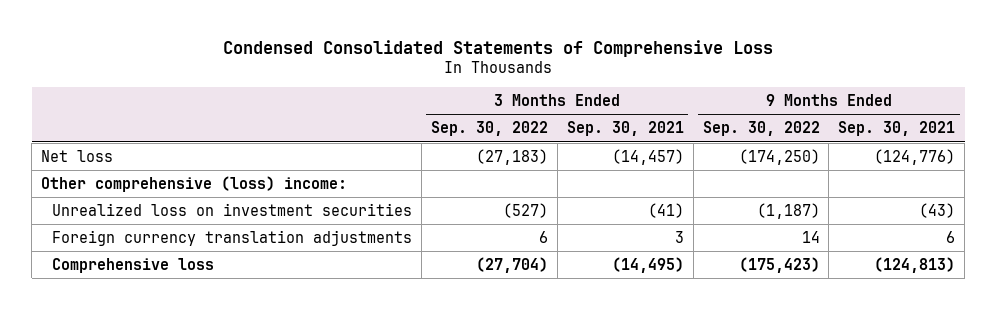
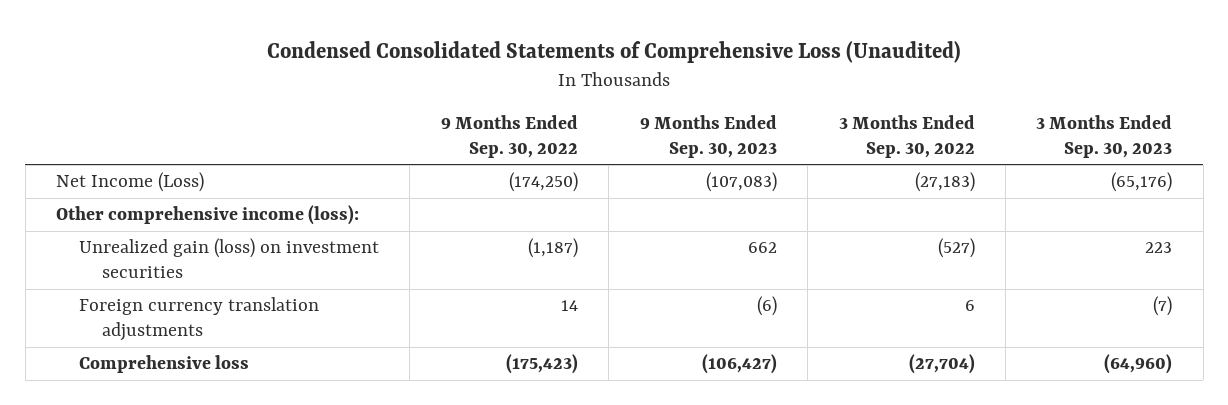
[223,39,774,57] Condensed Consolidated Statements of Comprehensive Loss -> [267,40,962,63] Condensed Consolidated Statements of Comprehensive Loss (Unaudited)
[566,121,684,137] Sep. 30, 2021 -> none
[838,121,956,137] Sep. 30, 2021 -> none
none -> [639,114,777,158] 9 Months Ended Sep. 30, 2023
none -> [1036,114,1173,158] 3 Months Ended Sep. 30, 2023
[41,149,114,162] Net loss -> [56,172,205,193] Net Income (Loss)
[41,175,348,192] Other comprehensive (loss) income: -> [56,205,360,226] Other comprehensive income (loss):
[51,202,412,216] Unrealized loss on investment securities -> [79,238,380,279] Unrealized gain (loss) on investment securities

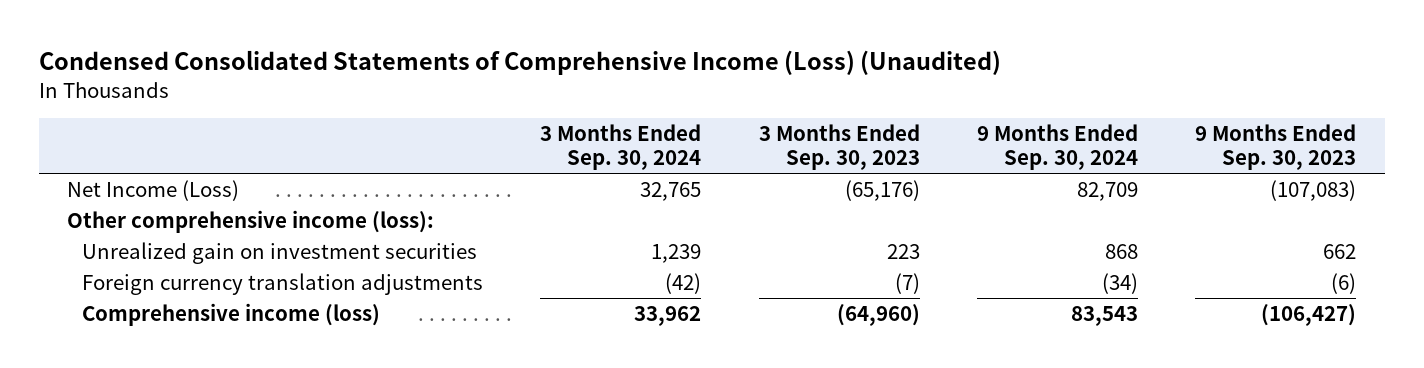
[267,40,962,63] Condensed Consolidated Statements of Comprehensive Loss (Unaudited) -> [38,50,1001,76] Condensed Consolidated Statements of Comprehensive Income (Loss) (Unaudited)
[440,114,578,158] 9 Months Ended Sep. 30, 2022 -> none
[838,114,975,158] 3 Months Ended Sep. 30, 2022 -> none
none -> [540,123,702,171] 3 Months Ended Sep. 30, 2024
none -> [976,123,1138,171] 9 Months Ended Sep. 30, 2024
[79,238,380,279] Unrealized gain (loss) on investment securities -> [81,241,477,264] Unrealized gain on investment securities
[79,355,250,374] Comprehensive loss -> [81,302,380,326] Comprehensive income (loss)

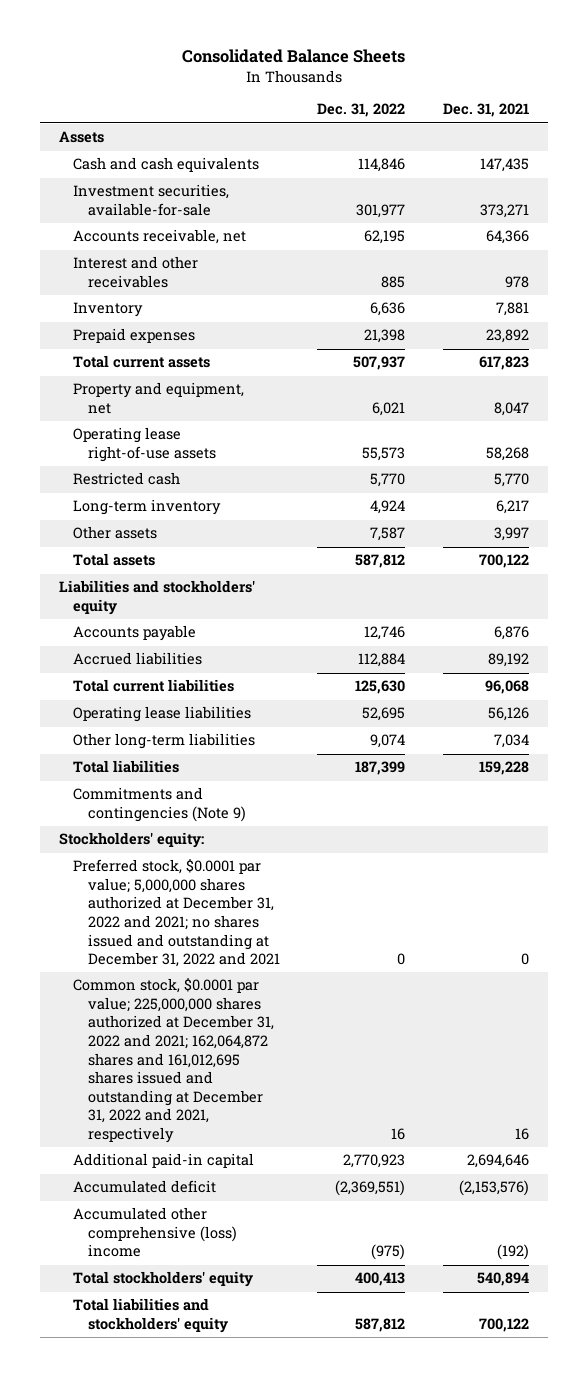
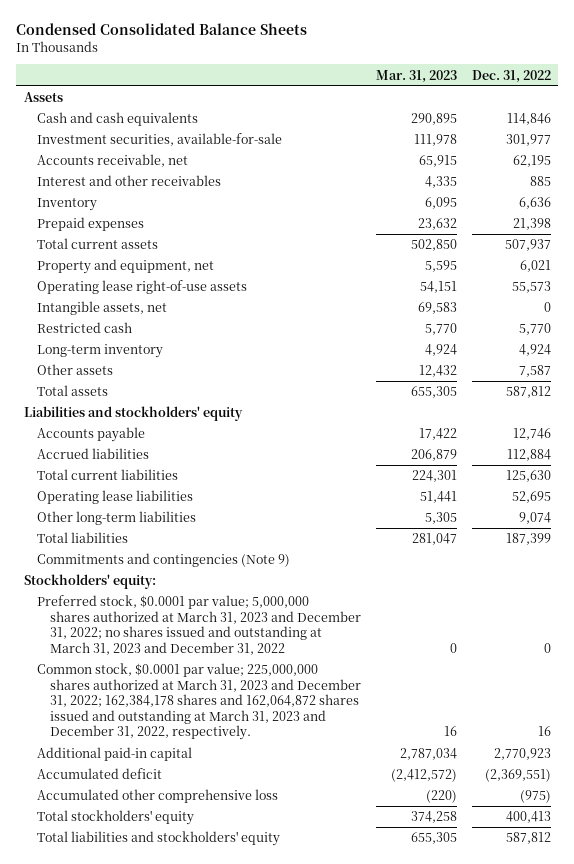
[181,49,405,64] Consolidated Balance Sheets -> [16,23,308,36] Condensed Consolidated Balance Sheets
[442,103,529,118] Dec. 31, 2021 -> none
none -> [375,69,457,83] Mar. 31, 2023
none -> [36,301,167,316] Intangible assets, net
[73,859,280,968] Preferred stock, $0.0001 par value; 5,000,000 shares authorized at December 31, 2022 and 2021; no shares issued and outstanding at December 31, 2022 and 2021 -> [36,595,361,655] Preferred stock, $0.0001 par value; 5,000,000 shares authorized at March 31, 2023 and December 31, 2022; no shares issued and outstanding at March 31, 2023 and December 31, 2022
[73,978,274,1143] Common stock, $0.0001 par value; 225,000,000 shares authorized at December 31, 2022 and 2021; 162,064,872 shares and 161,012,695 shares issued and outstanding at December 31, 2022 and 2021, respectively -> [36,663,361,741] Common stock, $0.0001 par value; 225,000,000 shares authorized at March 31, 2023 and December 31, 2022; 162,384,178 shares and 162,064,872 shares issued and outstanding at March 31, 2023 and December 31, 2022, respectively.
[73,1207,237,1258] Accumulated other comprehensive (loss) income -> [36,789,278,804] Accumulated other comprehensive loss

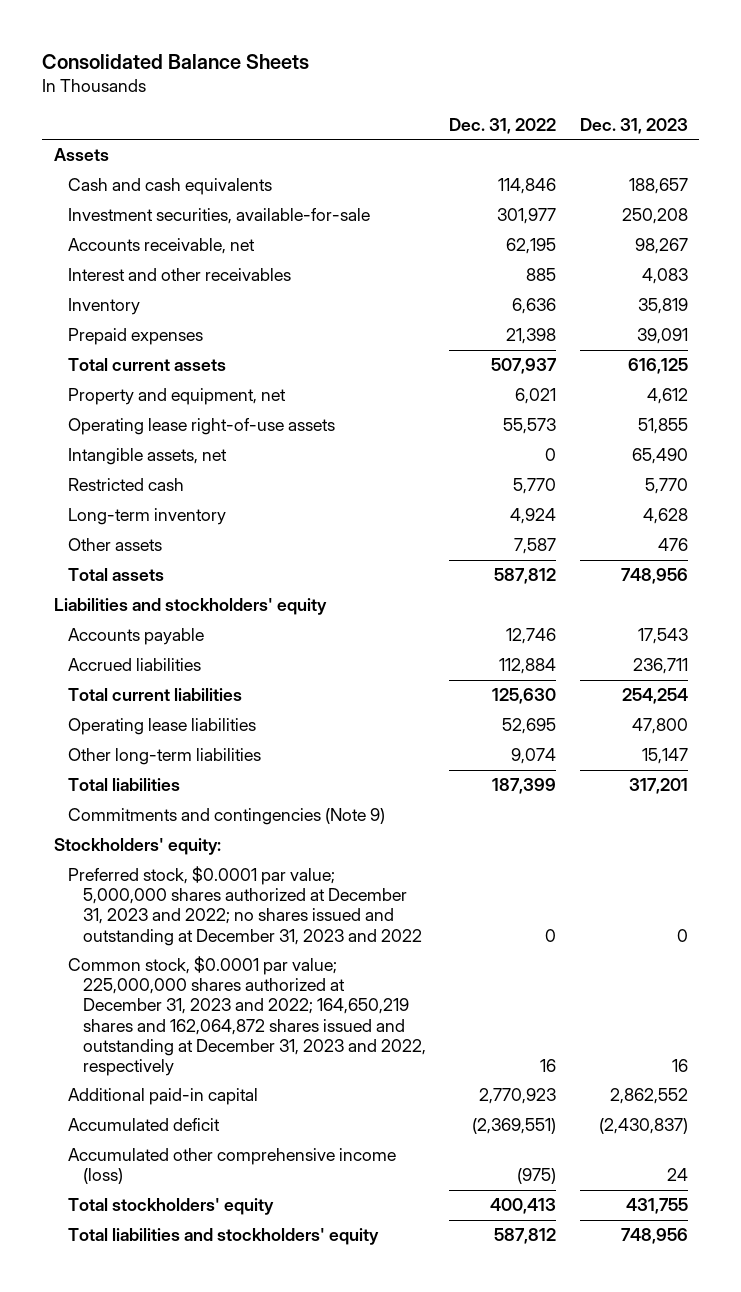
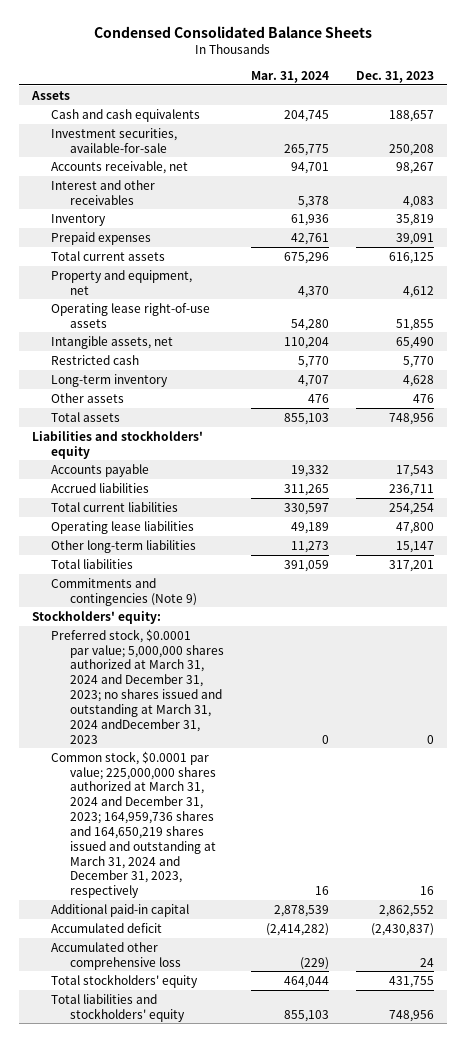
[42,53,310,69] Consolidated Balance Sheets -> [93,25,372,38] Condensed Consolidated Balance Sheets
[449,117,557,134] Dec. 31, 2022 -> none
none -> [251,70,330,83] Mar. 31, 2024
[68,866,422,946] Preferred stock, $0.0001 par value; 5,000,000 shares authorized at December 31, 2023 and 2022; no shares issued and outstanding at December 31, 2023 and 2022 -> [51,628,225,744] Preferred stock, $0.0001 par value; 5,000,000 shares authorized at March 31, 2024 and December 31, 2023; no shares issued and outstanding at March 31, 2024 andDecember 31, 2023
[68,956,426,1076] Common stock, $0.0001 par value; 225,000,000 shares authorized at December 31, 2023 and 2022; 164,650,219 shares and 162,064,872 shares issued and outstanding at December 31, 2023 and 2022, respectively -> [51,750,217,899] Common stock, $0.0001 par value; 225,000,000 shares authorized at March 31, 2024 and December 31, 2023; 164,959,736 shares and 164,650,219 shares issued and outstanding at March 31, 2024 and December 31, 2023, respectively
[68,1148,397,1185] Accumulated other comprehensive income (loss) -> [51,941,182,970] Accumulated other comprehensive loss

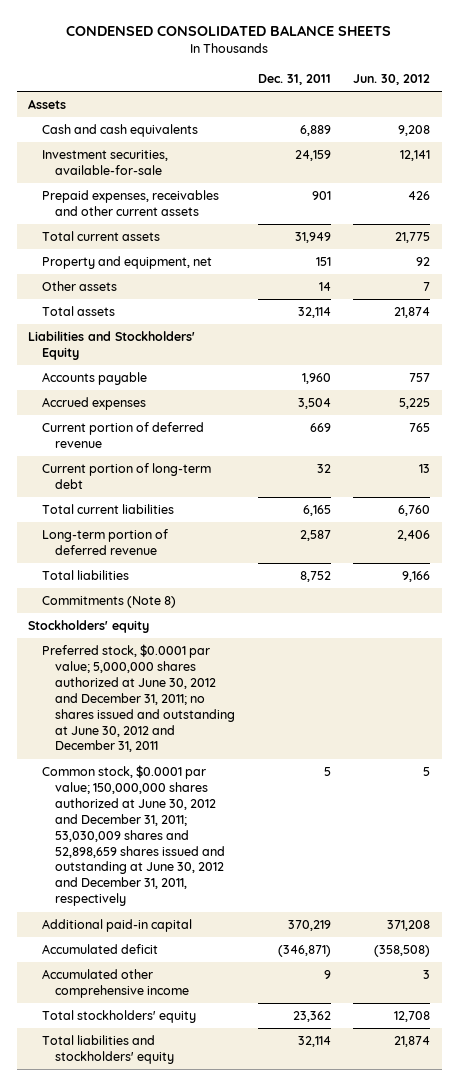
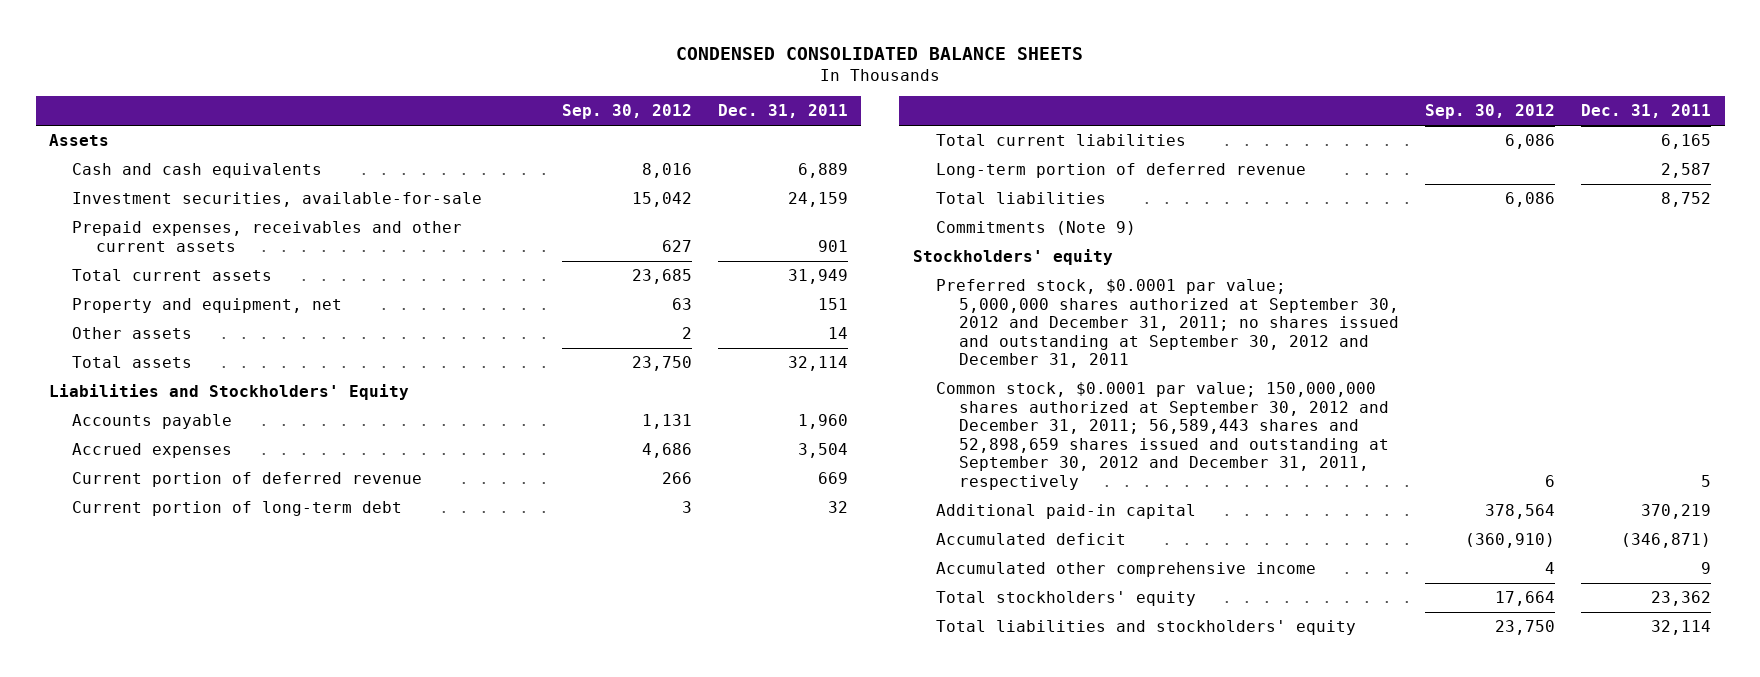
[353,73,431,85] Jun. 30, 2012 -> none
none -> [561,104,692,120] Sep. 30, 2012
[41,596,176,609] Commitments (Note 8) -> [935,221,1136,236] Commitments (Note 9)
[41,644,236,753] Preferred stock, $0.0001 par value; 5,000,000 shares authorized at June 30, 2012 and December 31, 2011; no shares issued and outstanding at June 30, 2012 and December 31, 2011 -> [935,279,1400,369] Preferred stock, $0.0001 par value; 5,000,000 shares authorized at September 30, 2012 and December 31, 2011; no shares issued and outstanding at September 30, 2012 and December 31, 2011
[41,765,226,907] Common stock, $0.0001 par value; 150,000,000 shares authorized at June 30, 2012 and December 31, 2011; 53,030,009 shares and 52,898,659 shares issued and outstanding at June 30, 2012 and December 31, 2011, respectively -> [935,382,1390,491] Common stock, $0.0001 par value; 150,000,000 shares authorized at September 30, 2012 and December 31, 2011; 56,589,443 shares and 52,898,659 shares issued and outstanding at September 30, 2012 and December 31, 2011, respectively

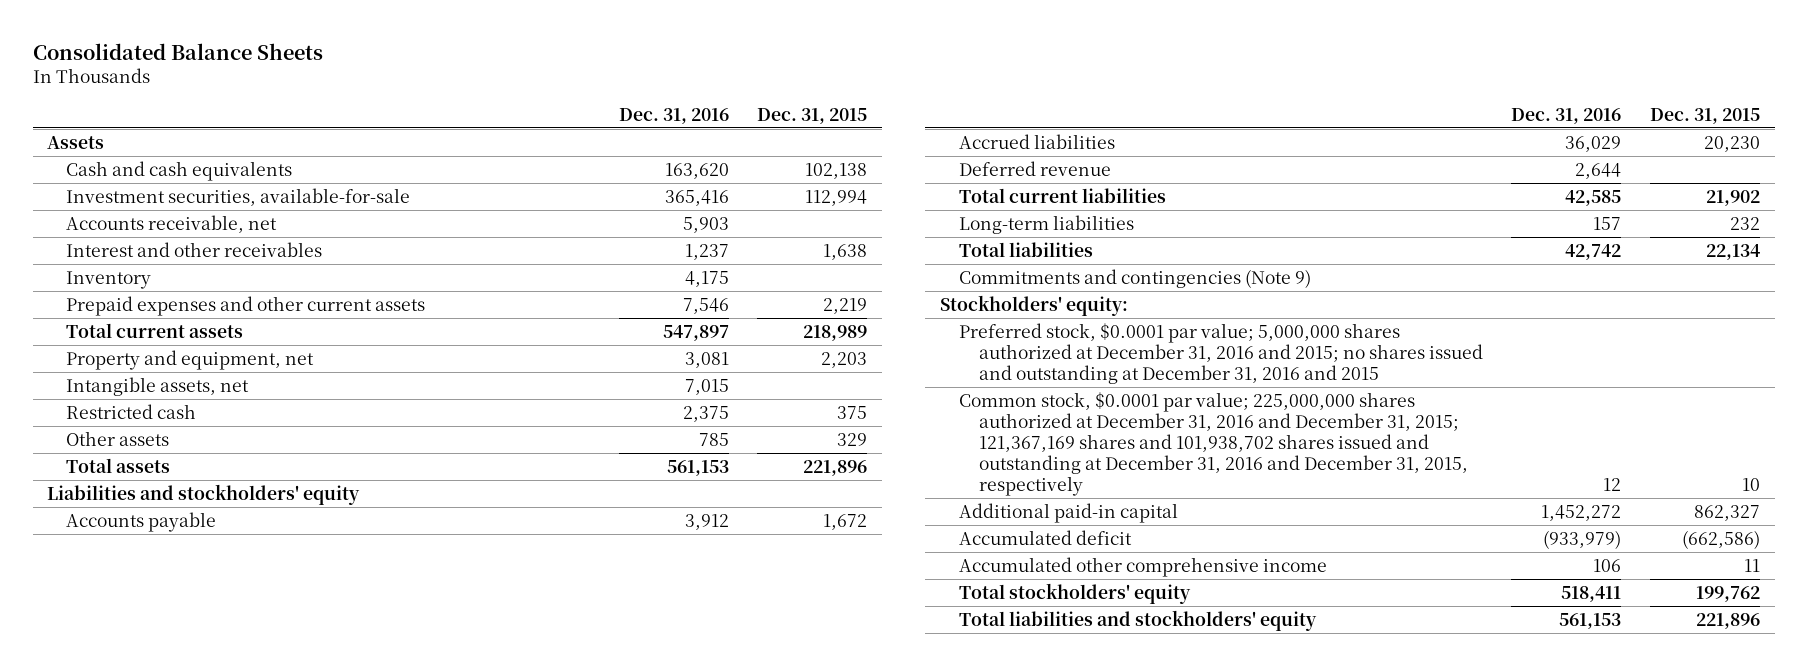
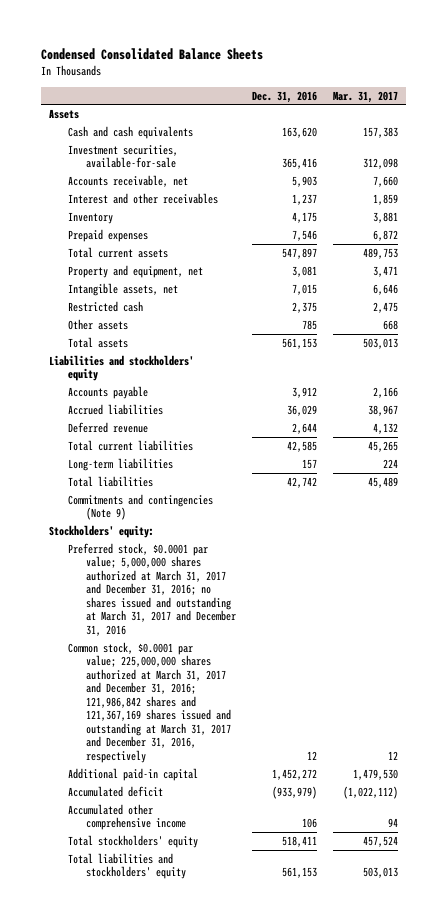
[32,42,323,60] Consolidated Balance Sheets -> [40,48,263,61] Condensed Consolidated Balance Sheets
[757,107,868,124] Dec. 31, 2015 -> none
none -> [333,90,399,103] Mar. 31, 2017
[66,295,426,316] Prepaid expenses and other current assets -> [67,228,148,242] Prepaid expenses
[959,322,1483,384] Preferred stock, $0.0001 par value; 5,000,000 shares authorized at December 31, 2016 and 2015; no shares issued and outstanding at December 31, 2016 and 2015 -> [67,542,237,636] Preferred stock, $0.0001 par value; 5,000,000 shares authorized at March 31, 2017 and December 31, 2016; no shares issued and outstanding at March 31, 2017 and December 31, 2016
[959,391,1468,497] Common stock, $0.0001 par value; 225,000,000 shares authorized at December 31, 2016 and December 31, 2015; 121,367,169 shares and 101,938,702 shares issued and outstanding at December 31, 2016 and December 31, 2015, respectively -> [67,641,232,763] Common stock, $0.0001 par value; 225,000,000 shares authorized at March 31, 2017 and December 31, 2016; 121,986,842 shares and 121,367,169 shares issued and outstanding at March 31, 2017 and December 31, 2016, respectively

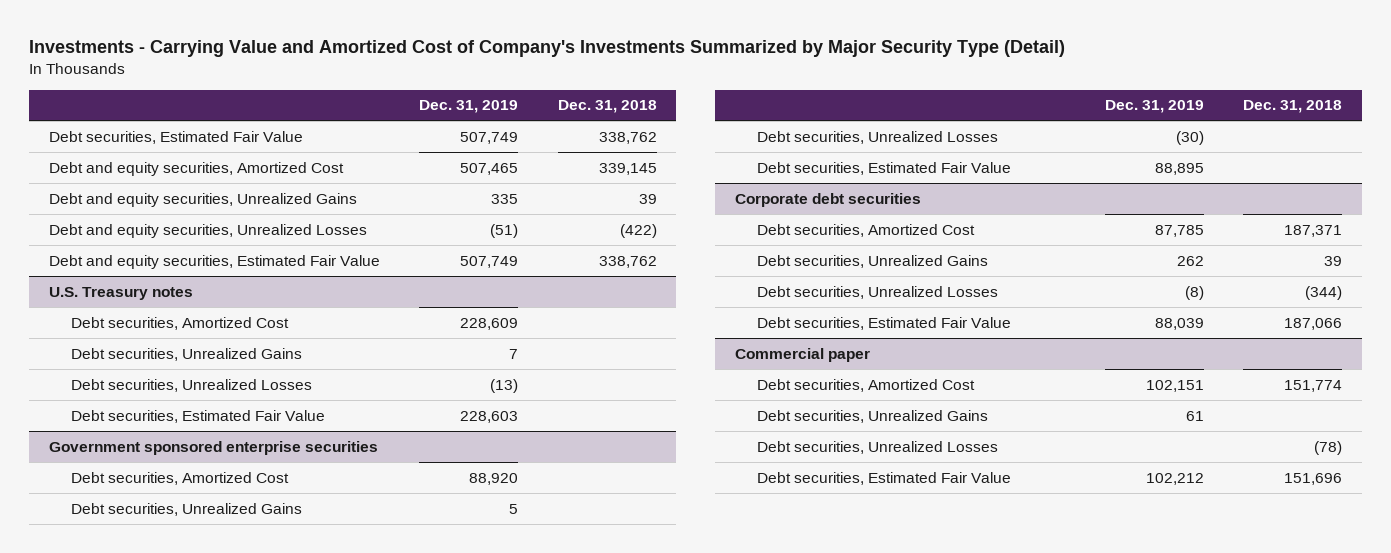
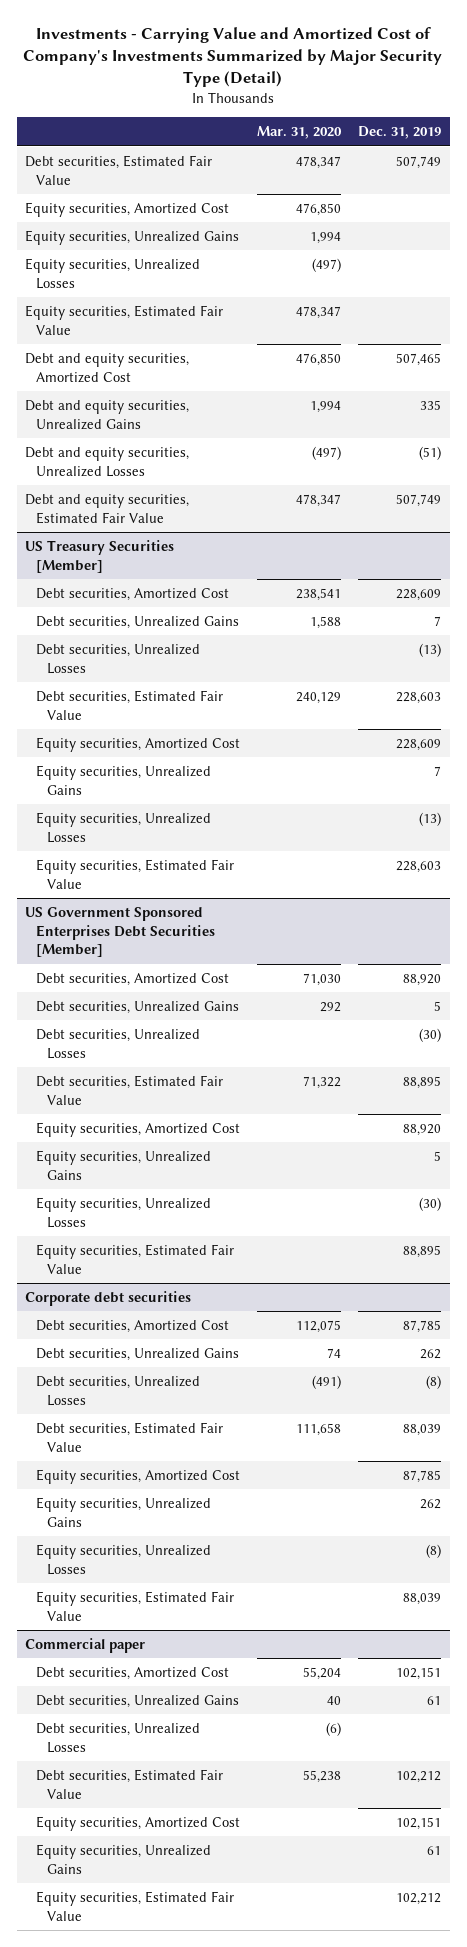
[557,100,657,114] Dec. 31, 2018 -> none
none -> [257,126,343,140] Mar. 31, 2020
none -> [25,201,230,217] Equity securities, Amortized Cost
none -> [25,229,240,245] Equity securities, Unrealized Gains
none -> [25,257,201,289] Equity securities, Unrealized Losses
none -> [25,304,224,335] Equity securities, Estimated Fair Value
[49,286,194,300] U.S. Treasury notes -> [25,539,175,573] US Treasury Securities [Member]
none -> [36,736,241,752] Equity securities, Amortized Cost
none -> [36,764,212,795] Equity securities, Unrealized Gains
none -> [36,811,212,843] Equity securities, Unrealized Losses
none -> [36,858,235,889] Equity securities, Estimated Fair Value
[49,440,379,455] Government sponsored enterprise securities -> [25,906,216,958] US Government Sponsored Enterprises Debt Securities [Member]
none -> [36,1121,241,1137] Equity securities, Amortized Cost
none -> [36,1149,212,1180] Equity securities, Unrealized Gains
none -> [36,1196,212,1228] Equity securities, Unrealized Losses
none -> [36,1243,235,1274] Equity securities, Estimated Fair Value
none -> [36,1468,241,1484] Equity securities, Amortized Cost
none -> [36,1496,212,1527] Equity securities, Unrealized Gains
none -> [36,1543,212,1575] Equity securities, Unrealized Losses
none -> [36,1590,235,1621] Equity securities, Estimated Fair Value
none -> [36,1815,241,1831] Equity securities, Amortized Cost
none -> [36,1843,212,1874] Equity securities, Unrealized Gains
none -> [36,1890,235,1921] Equity securities, Estimated Fair Value

